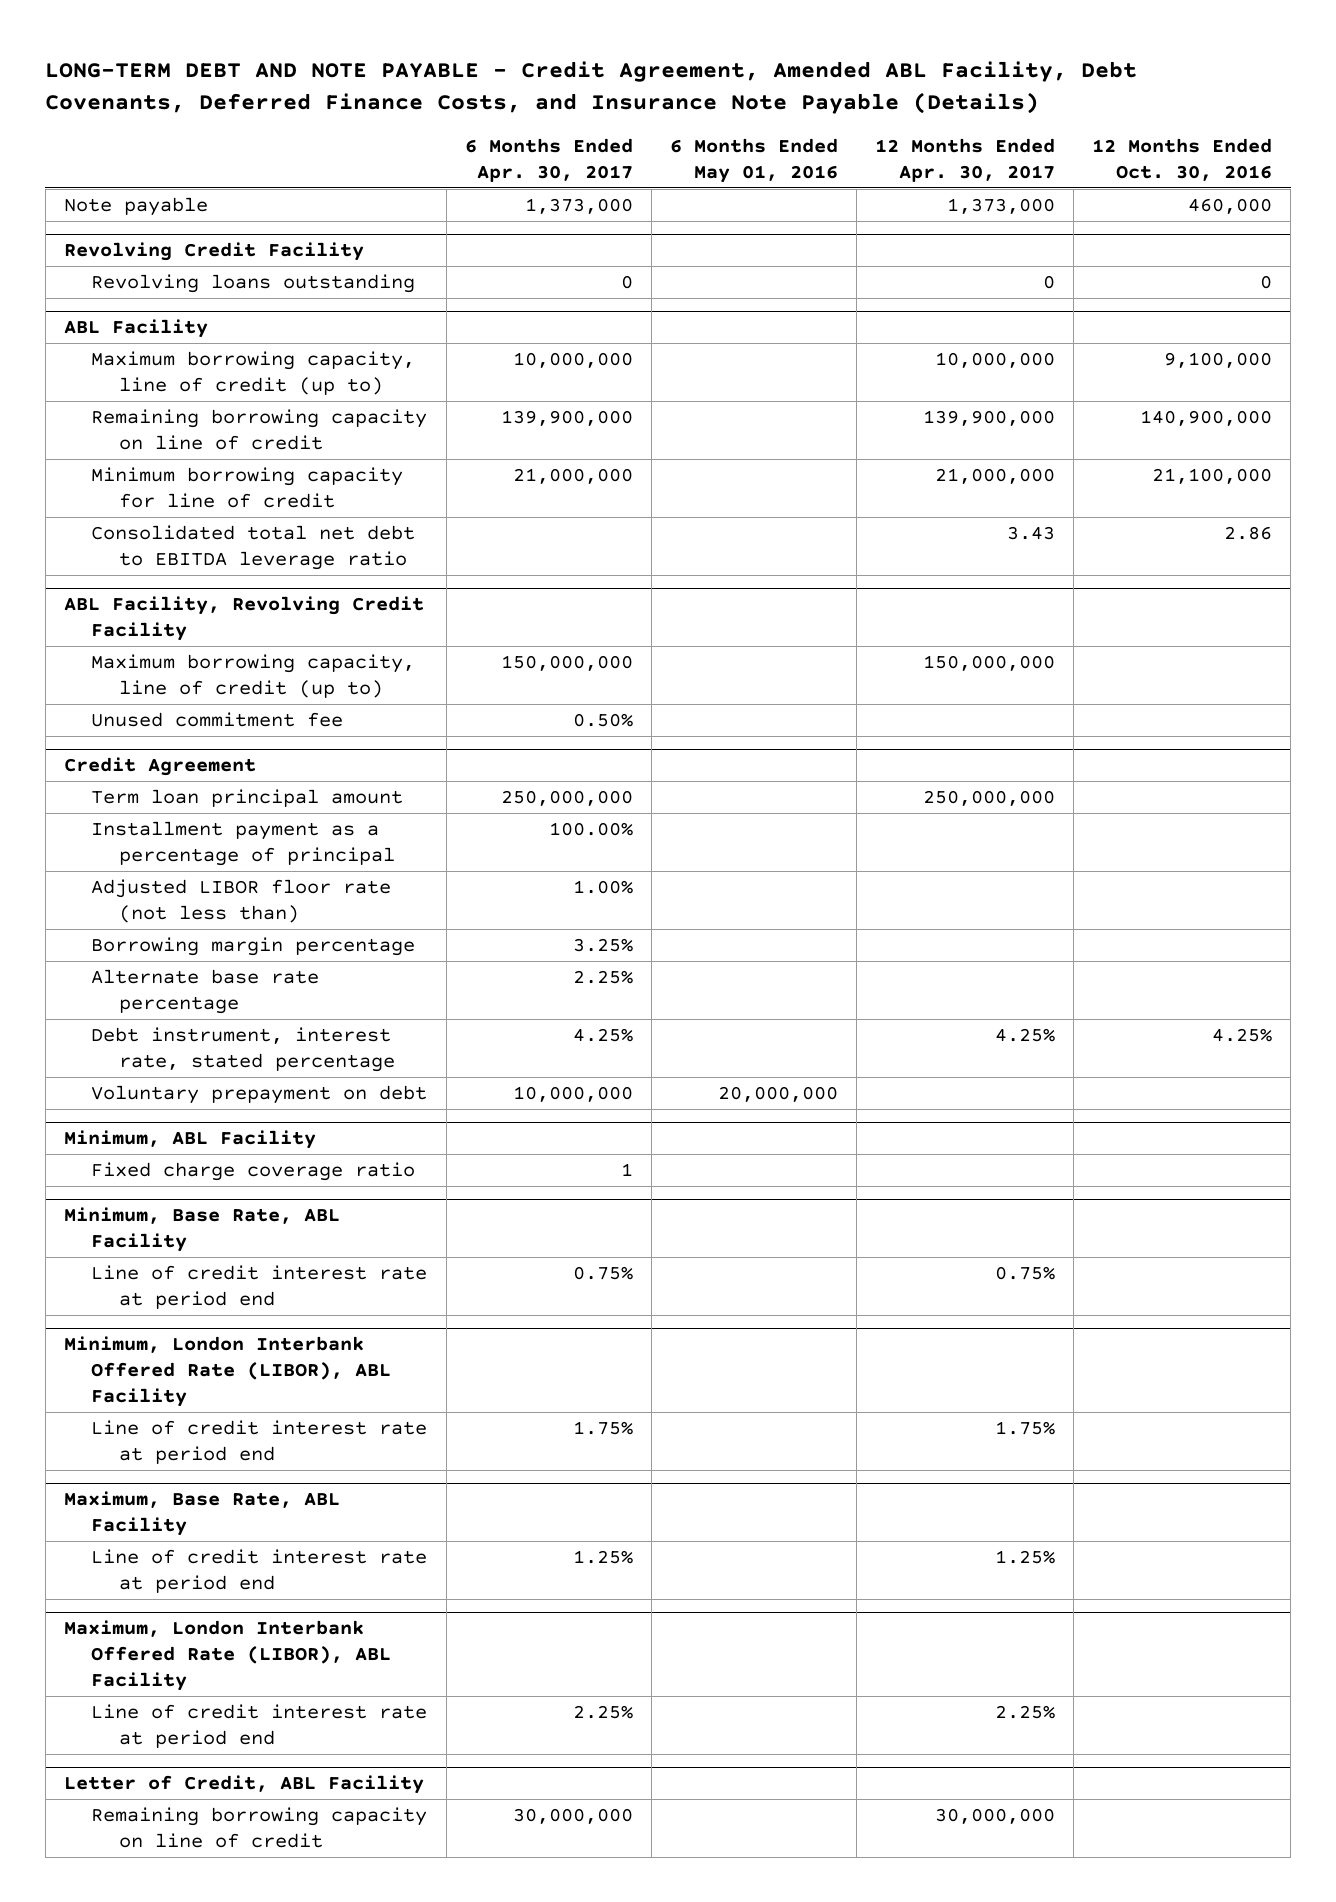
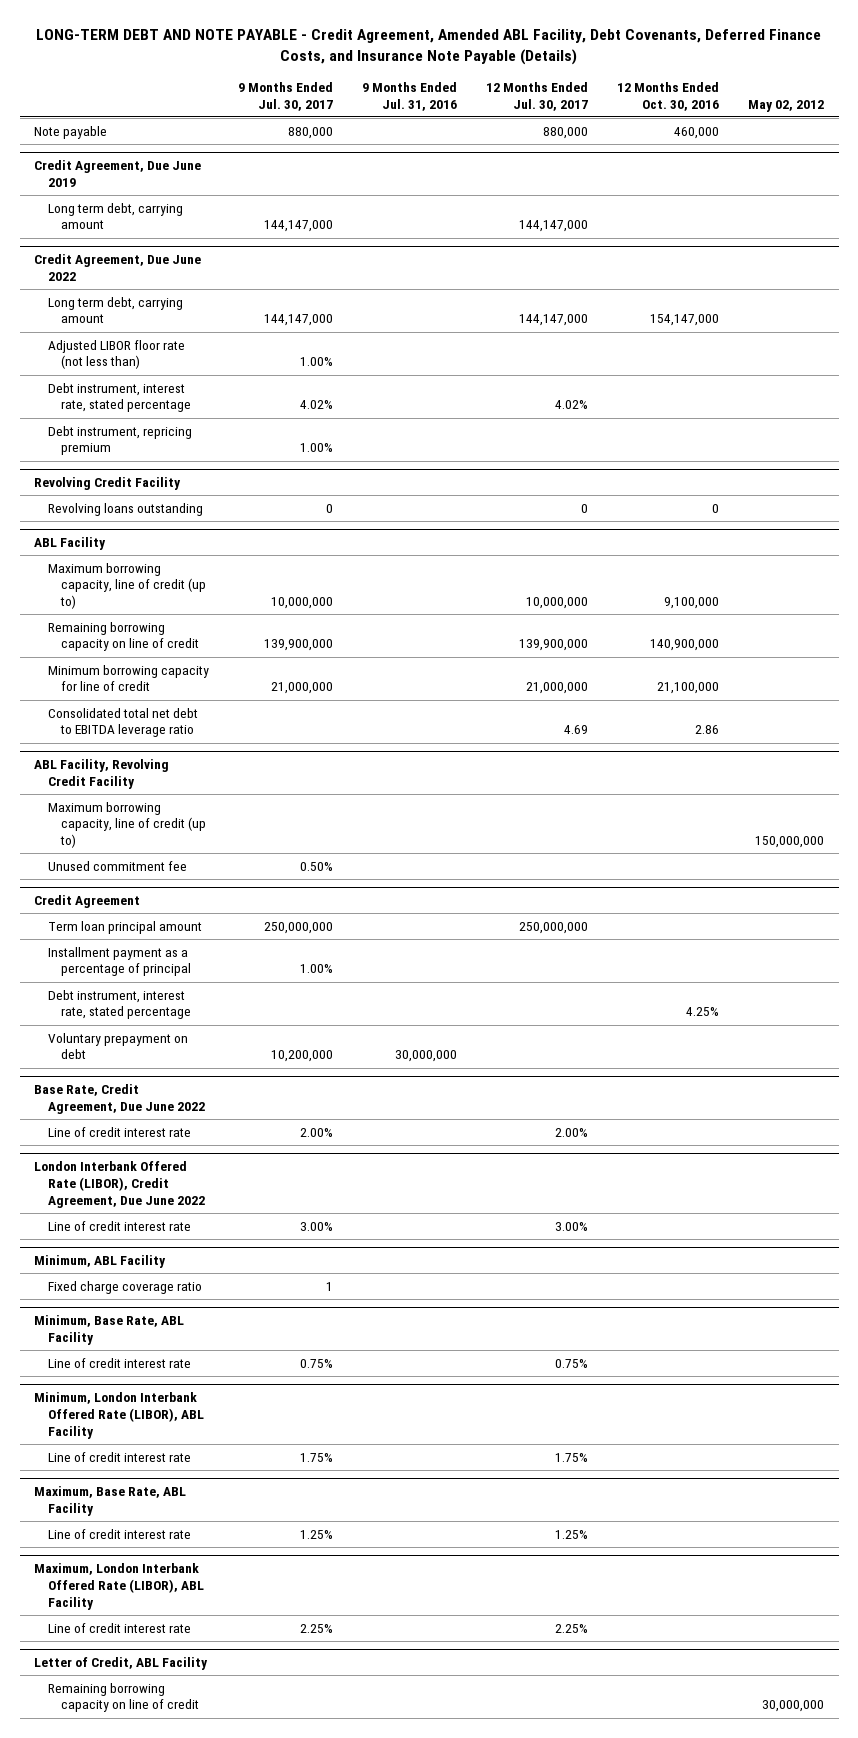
[464,137,633,183] 6 Months Ended Apr. 30, 2017 -> none
[669,137,838,184] 6 Months Ended May 01, 2016 -> none
[875,137,1056,183] 12 Months Ended Apr. 30, 2017 -> none
none -> [237,81,333,111] 9 Months Ended Jul. 30, 2017
none -> [361,81,457,111] 9 Months Ended Jul. 31, 2016
none -> [485,81,588,111] 12 Months Ended Jul. 30, 2017
none -> [748,99,825,112] May 02, 2012
none -> [34,160,202,187] Credit Agreement, Due June 2019
none -> [47,202,183,230] Long term debt, carrying amount
none -> [34,254,202,281] Credit Agreement, Due June 2022
none -> [47,296,183,324] Long term debt, carrying amount
none -> [47,339,185,370] Adjusted LIBOR floor rate (not less than)
none -> [47,382,192,413] Debt instrument, interest rate, stated percentage
none -> [47,425,192,456] Debt instrument, repricing premium
[91,878,392,924] Adjusted LIBOR floor rate (not less than) -> none
[91,936,416,956] Borrowing margin percentage -> none
[91,968,320,1015] Alternate base rate percentage -> none
none -> [34,1084,205,1114] Base Rate, Credit Agreement, Due June 2022
none -> [47,1126,191,1137] Line of credit interest rate
none -> [34,1161,205,1208] London Interbank Offered Rate (LIBOR), Credit Agreement, Due June 2022
none -> [47,1220,191,1231] Line of credit interest rate
[91,1264,428,1310] Line of credit interest rate at period end -> [47,1357,191,1368] Line of credit interest rate
[91,1419,428,1465] Line of credit interest rate at period end -> [47,1451,191,1462] Line of credit interest rate
[91,1548,428,1594] Line of credit interest rate at period end -> [47,1528,191,1539] Line of credit interest rate
[91,1703,428,1749] Line of credit interest rate at period end -> [47,1622,191,1633] Line of credit interest rate

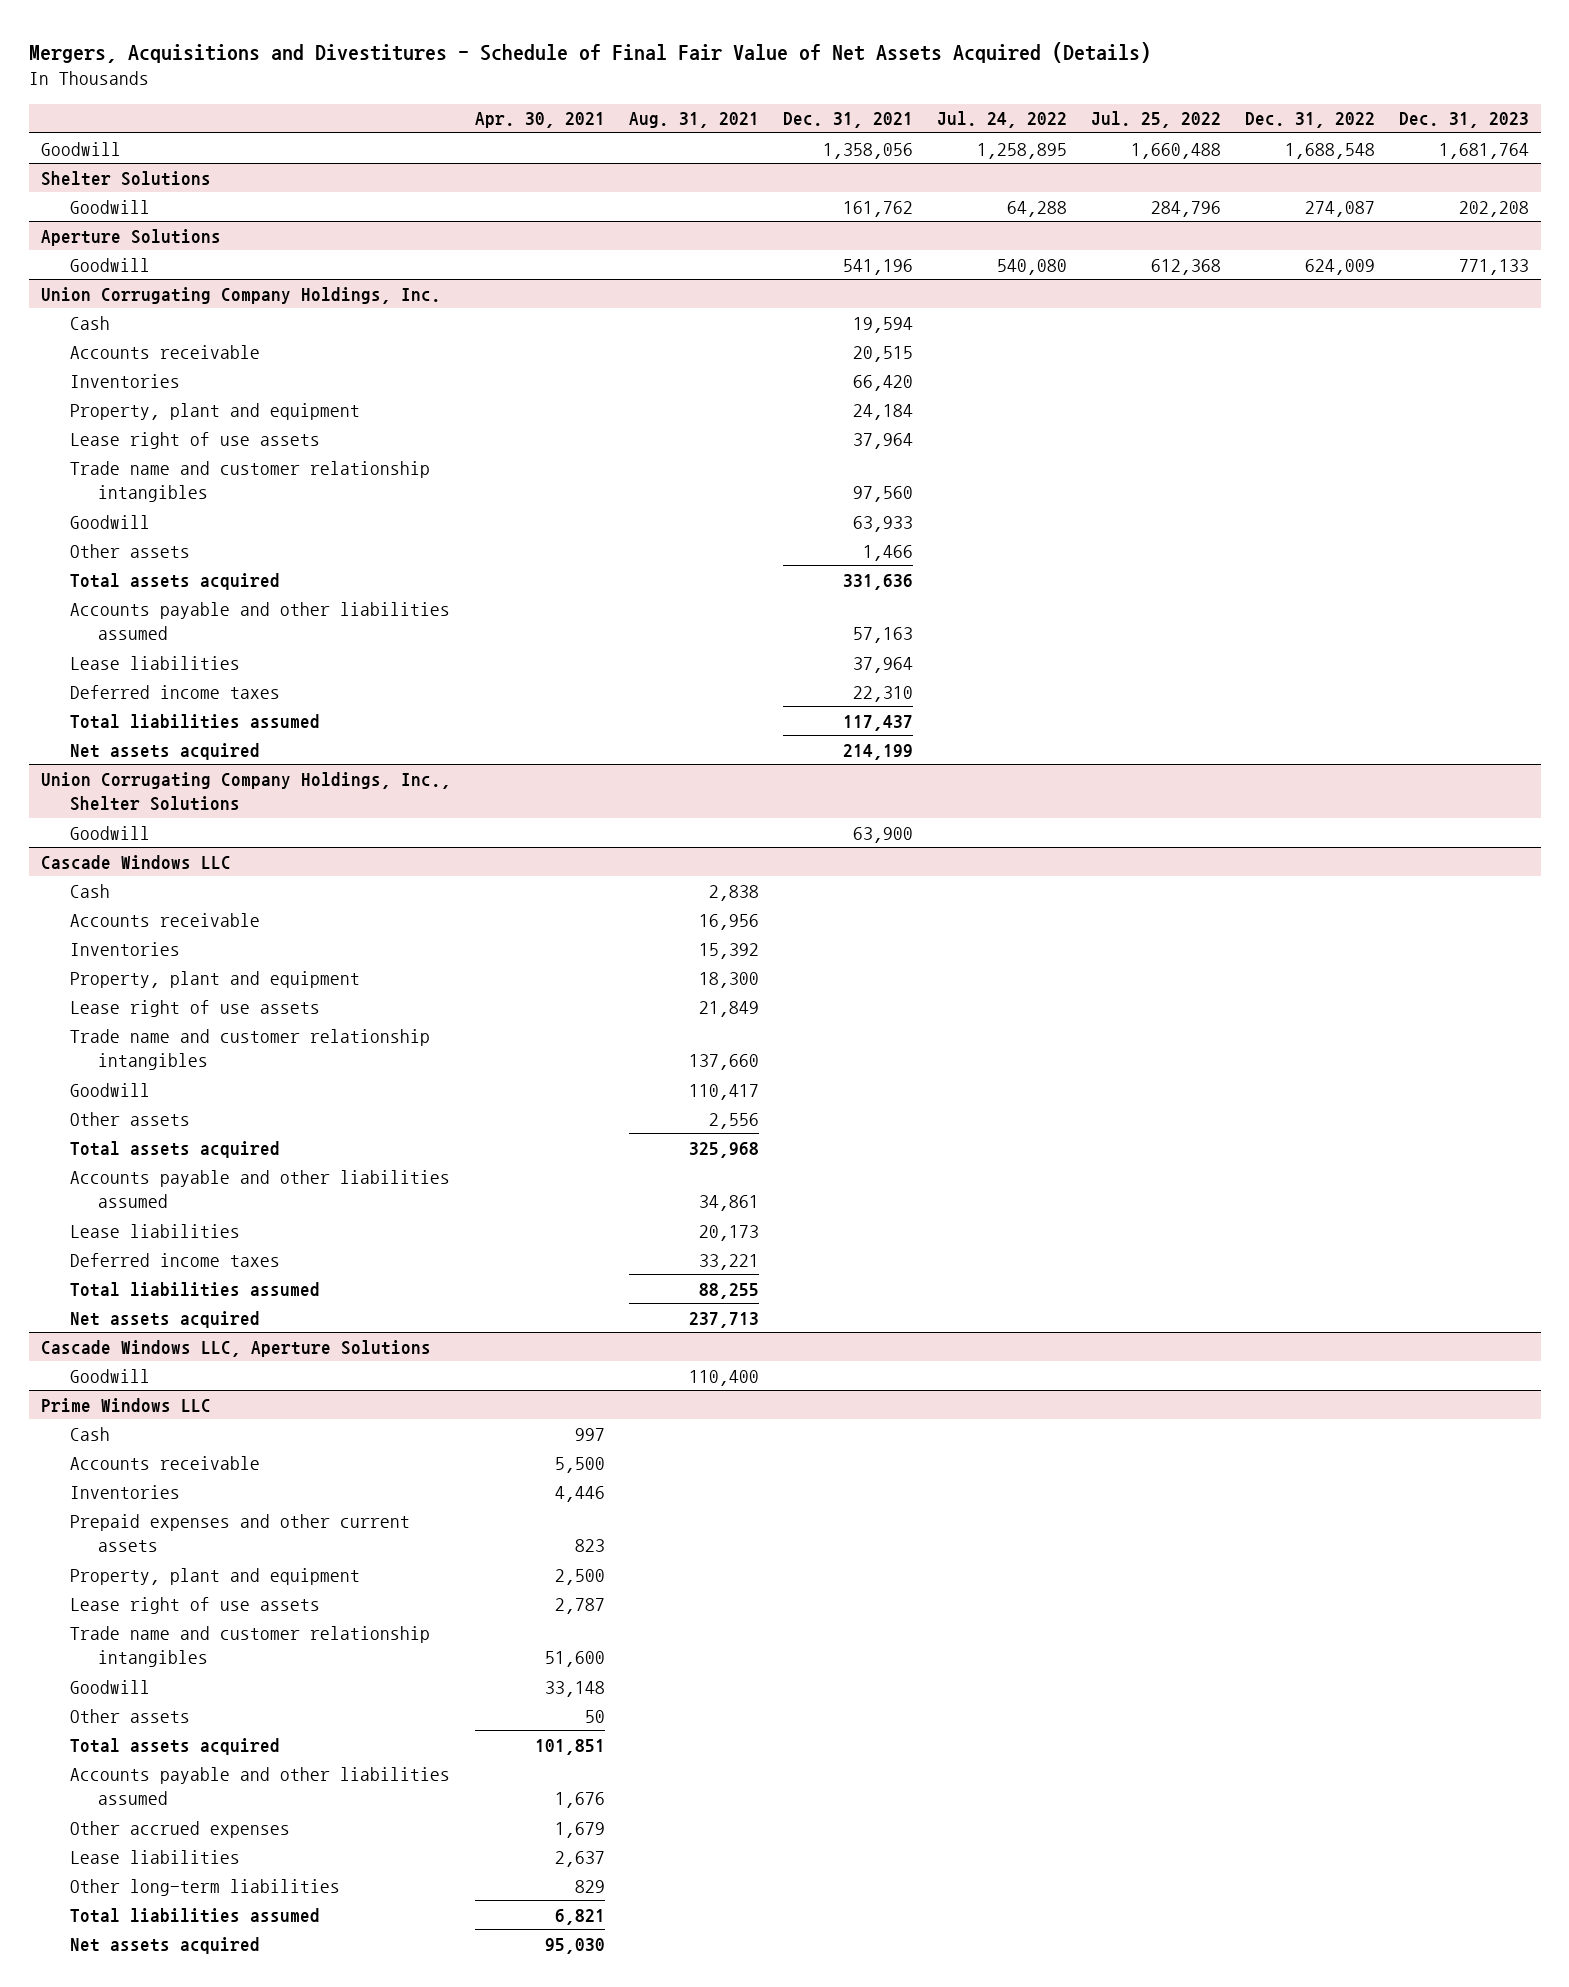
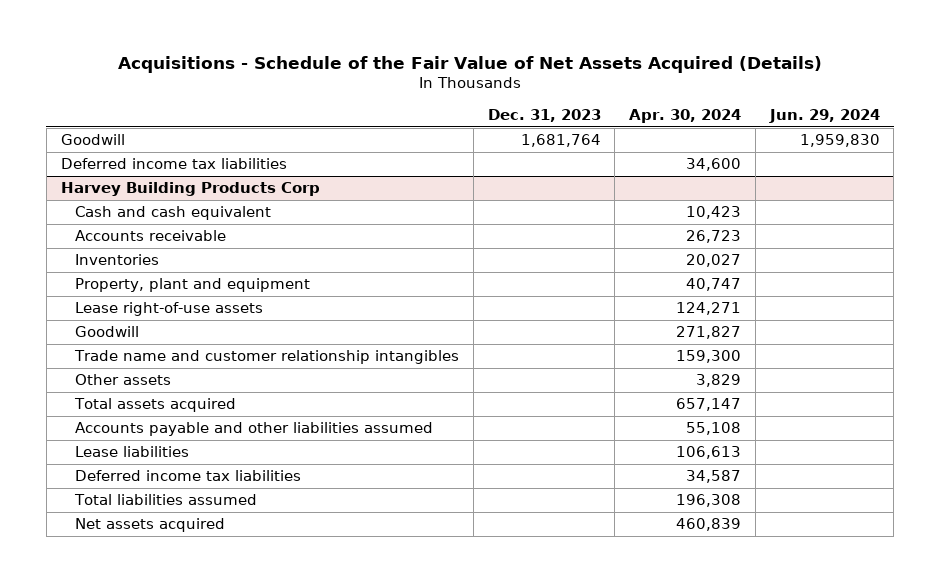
[28,41,1151,63] Mergers, Acquisitions and Divestitures - Schedule of Final Fair Value of Net Assets Acquired (Details) -> [118,55,823,73] Acquisitions - Schedule of the Fair Value of Net Assets Acquired (Details)
[474,112,605,129] Apr. 30, 2021 -> none
[628,112,759,129] Aug. 31, 2021 -> none
[782,112,913,129] Dec. 31, 2021 -> none
[936,111,1067,129] Jul. 24, 2022 -> none
[1090,111,1221,129] Jul. 25, 2022 -> none
[1244,112,1375,129] Dec. 31, 2022 -> none
none -> [629,108,742,123] Apr. 30, 2024
none -> [768,108,880,123] Jun. 29, 2024
[40,170,211,186] Shelter Solutions -> none
[69,199,150,214] Goodwill -> none
[40,228,221,246] Aperture Solutions -> none
[69,257,150,272] Goodwill -> none
[40,286,441,304] Union Corrugating Company Holdings, Inc. -> none
[69,315,110,330] Cash -> none
[69,344,260,359] Accounts receivable -> none
[69,373,180,388] Inventories -> none
[69,402,360,420] Property, plant and equipment -> none
[69,431,320,449] Lease right of use assets -> none
[69,460,430,503] Trade name and customer relationship intangibles -> none
[69,514,150,529] Goodwill -> none
[69,543,190,558] Other assets -> none
[69,572,280,590] Total assets acquired -> none
[69,601,450,641] Accounts payable and other liabilities assumed -> none
[69,655,240,670] Lease liabilities -> none
[69,684,280,699] Deferred income taxes -> none
[69,713,320,729] Total liabilities assumed -> none
[69,742,260,760] Net assets acquired -> none
[40,771,451,812] Union Corrugating Company Holdings, Inc., Shelter Solutions -> none
[69,825,150,840] Goodwill -> none
[40,854,231,870] Cascade Windows LLC -> none
[69,883,110,898] Cash -> none
[69,912,260,927] Accounts receivable -> none
[69,941,180,956] Inventories -> none
[69,970,360,988] Property, plant and equipment -> none
[69,999,320,1017] Lease right of use assets -> none
[69,1028,430,1071] Trade name and customer relationship intangibles -> none
[69,1082,150,1097] Goodwill -> none
[69,1111,190,1126] Other assets -> none
[69,1140,280,1158] Total assets acquired -> none
[69,1169,450,1209] Accounts payable and other liabilities assumed -> none
[69,1223,240,1238] Lease liabilities -> none
[69,1252,280,1267] Deferred income taxes -> none
[69,1281,320,1297] Total liabilities assumed -> none
[69,1310,260,1328] Net assets acquired -> none
[40,1339,431,1357] Cascade Windows LLC, Aperture Solutions -> none
[69,1368,150,1383] Goodwill -> none
[40,1397,211,1412] Prime Windows LLC -> none
[69,1426,110,1441] Cash -> none
[69,1455,260,1470] Accounts receivable -> none
[69,1484,180,1499] Inventories -> none
[69,1513,410,1553] Prepaid expenses and other current assets -> none
[69,1567,360,1585] Property, plant and equipment -> none
[69,1596,320,1614] Lease right of use assets -> none
[69,1625,430,1668] Trade name and customer relationship intangibles -> none
[69,1679,150,1694] Goodwill -> none
[69,1708,190,1723] Other assets -> none
[69,1737,280,1755] Total assets acquired -> none
[69,1766,450,1806] Accounts payable and other liabilities assumed -> none
[69,1820,290,1838] Other accrued expenses -> none
[69,1849,240,1864] Lease liabilities -> none
[69,1878,340,1896] Other long-term liabilities -> none
[69,1907,320,1923] Total liabilities assumed -> none
[69,1936,260,1954] Net assets acquired -> none
none -> [60,158,287,170] Deferred income tax liabilities
none -> [60,182,320,197] Harvey Building Products Corp
none -> [74,206,271,221] Cash and cash equivalent
none -> [74,230,226,242] Accounts receivable
none -> [74,254,159,266] Inventories
none -> [74,278,310,293] Property, plant and equipment
none -> [74,302,263,317] Lease right-of-use assets
none -> [74,326,139,338] Goodwill
none -> [73,350,459,365] Trade name and customer relationship intangibles
none -> [74,374,171,386] Other assets
none -> [73,398,236,413] Total assets acquired
none -> [74,422,433,437] Accounts payable and other liabilities assumed
none -> [74,446,189,458] Lease liabilities
none -> [74,470,301,482] Deferred income tax liabilities
none -> [73,494,257,506] Total liabilities assumed
none -> [74,518,225,533] Net assets acquired

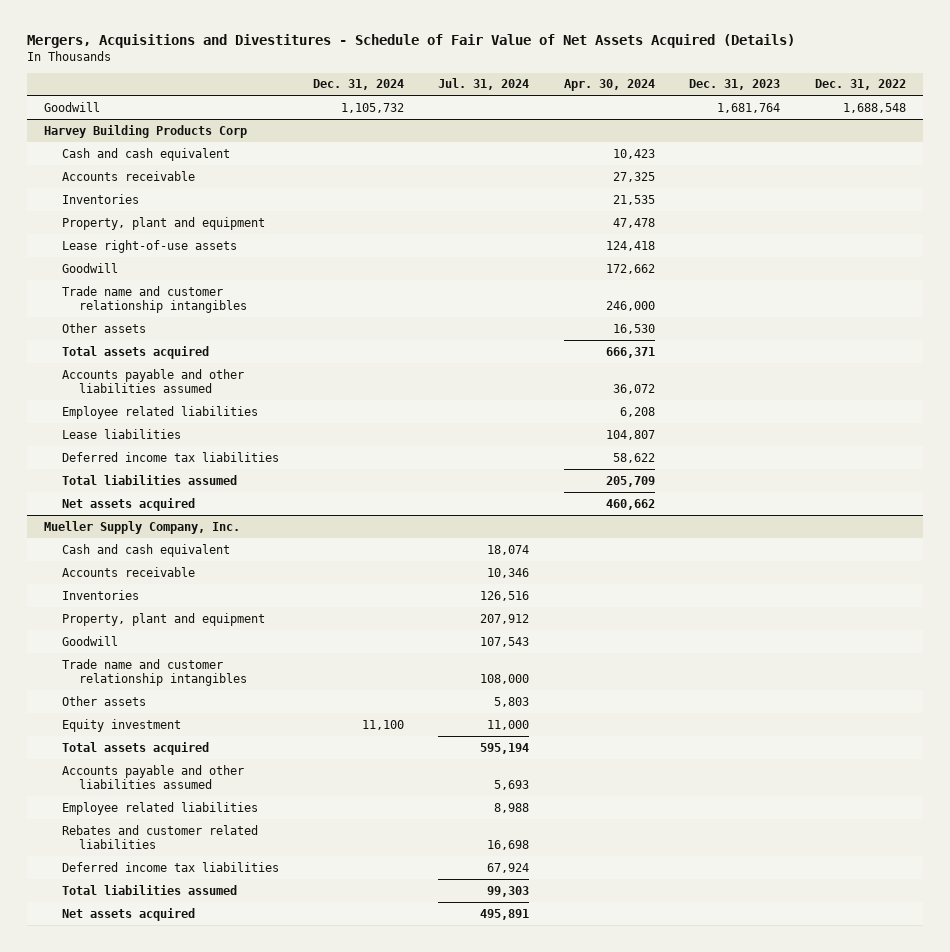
[118,55,823,73] Acquisitions - Schedule of the Fair Value of Net Assets Acquired (Details) -> [27,34,796,49] Mergers, Acquisitions and Divestitures - Schedule of Fair Value of Net Assets Acquired (Details)
[768,108,880,123] Jun. 29, 2024 -> none
none -> [313,79,405,91] Dec. 31, 2024
none -> [438,78,530,91] Jul. 31, 2024
none -> [814,79,906,91] Dec. 31, 2022
[60,158,287,170] Deferred income tax liabilities -> none
[686,230,742,244] 26,723 -> [612,171,655,182] 27,325
[686,254,742,268] 20,027 -> [612,194,655,205] 21,535
[686,278,742,292] 40,747 -> [612,217,655,228] 47,478
[676,302,742,316] 124,271 -> [605,240,655,251] 124,418
[676,326,742,340] 271,827 -> [605,263,655,274] 172,662
[676,350,742,364] 159,300 -> [605,301,655,312] 246,000
[696,374,742,388] 3,829 -> [612,323,655,334] 16,530
[676,398,742,412] 657,147 -> [605,346,655,358] 666,371
[686,422,742,436] 55,108 -> [612,384,655,395] 36,072
none -> [61,405,258,419] Employee related liabilities
[676,446,742,460] 106,613 -> [605,429,655,440] 104,807
[686,470,742,484] 34,587 -> [612,452,655,463] 58,622
[676,494,742,508] 196,308 -> [605,475,655,487] 205,709
[676,518,742,532] 460,839 -> [605,498,655,510] 460,662
none -> [44,520,241,534] Mueller Supply Company, Inc.
none -> [61,543,230,557] Cash and cash equivalent
none -> [61,566,195,577] Accounts receivable
none -> [61,589,139,600] Inventories
none -> [61,612,265,626] Property, plant and equipment
none -> [61,635,118,646] Goodwill
none -> [61,658,247,687] Trade name and customer relationship intangibles
none -> [61,695,146,706] Other assets
none -> [61,718,181,732] Equity investment
none -> [61,741,209,755] Total assets acquired
none -> [61,764,244,790] Accounts payable and other liabilities assumed
none -> [61,801,258,815] Employee related liabilities
none -> [61,824,258,850] Rebates and customer related liabilities
none -> [61,861,279,872] Deferred income tax liabilities
none -> [61,884,237,895] Total liabilities assumed
none -> [61,907,195,921] Net assets acquired

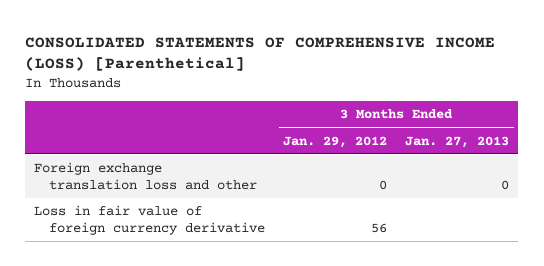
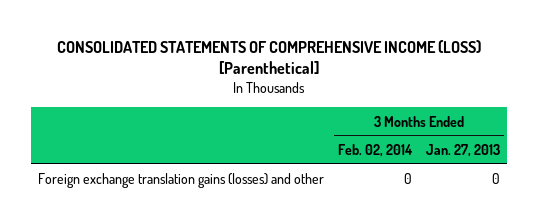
[283,135,388,148] Jan. 29, 2012 -> none
none -> [337,143,413,157] Feb. 02, 2014
[34,205,266,235] Loss in fair value of foreign currency derivative -> none
[34,162,258,190] Foreign exchange translation loss and other -> [37,173,324,189] Foreign exchange translation gains (losses) and other

